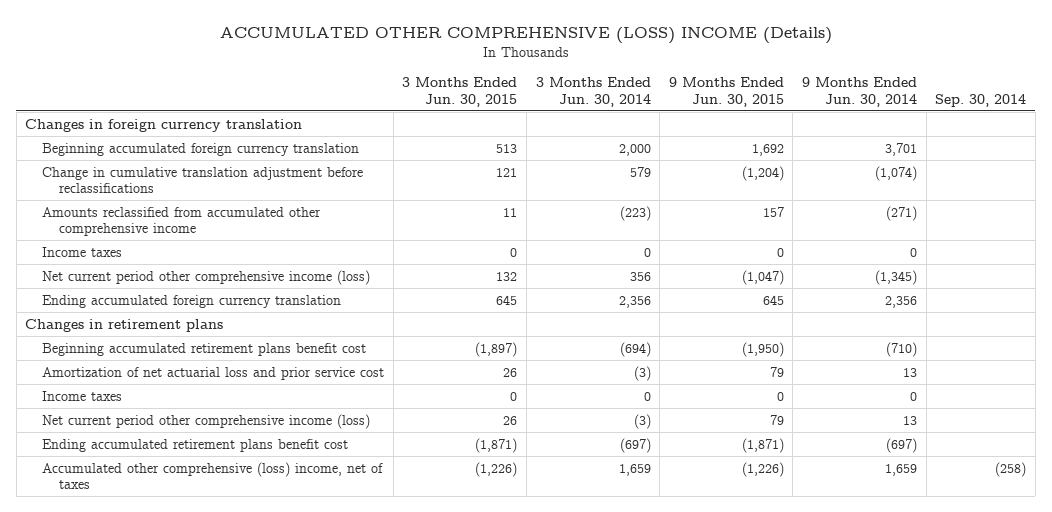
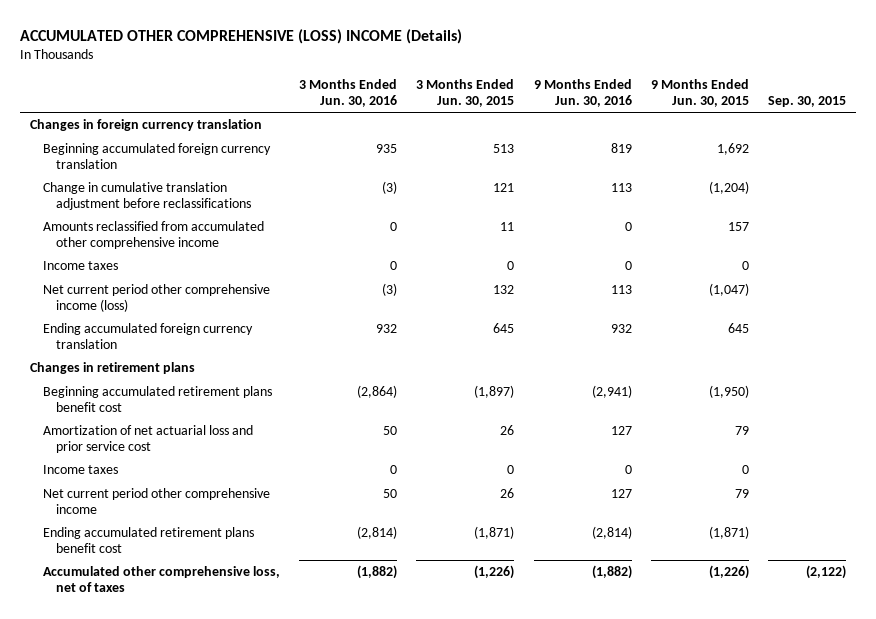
[535,77,651,107] 3 Months Ended Jun. 30, 2014 -> none
[802,77,918,107] 9 Months Ended Jun. 30, 2014 -> none
[935,93,1027,107] Sep. 30, 2014 -> none
none -> [298,79,397,107] 3 Months Ended Jun. 30, 2016
none -> [533,79,632,107] 9 Months Ended Jun. 30, 2016
none -> [768,95,847,107] Sep. 30, 2015
[42,413,371,429] Net current period other comprehensive income (loss) -> [42,488,270,514] Net current period other comprehensive income
[42,461,384,490] Accumulated other comprehensive (loss) income, net of taxes -> [42,566,280,592] Accumulated other comprehensive loss, net of taxes

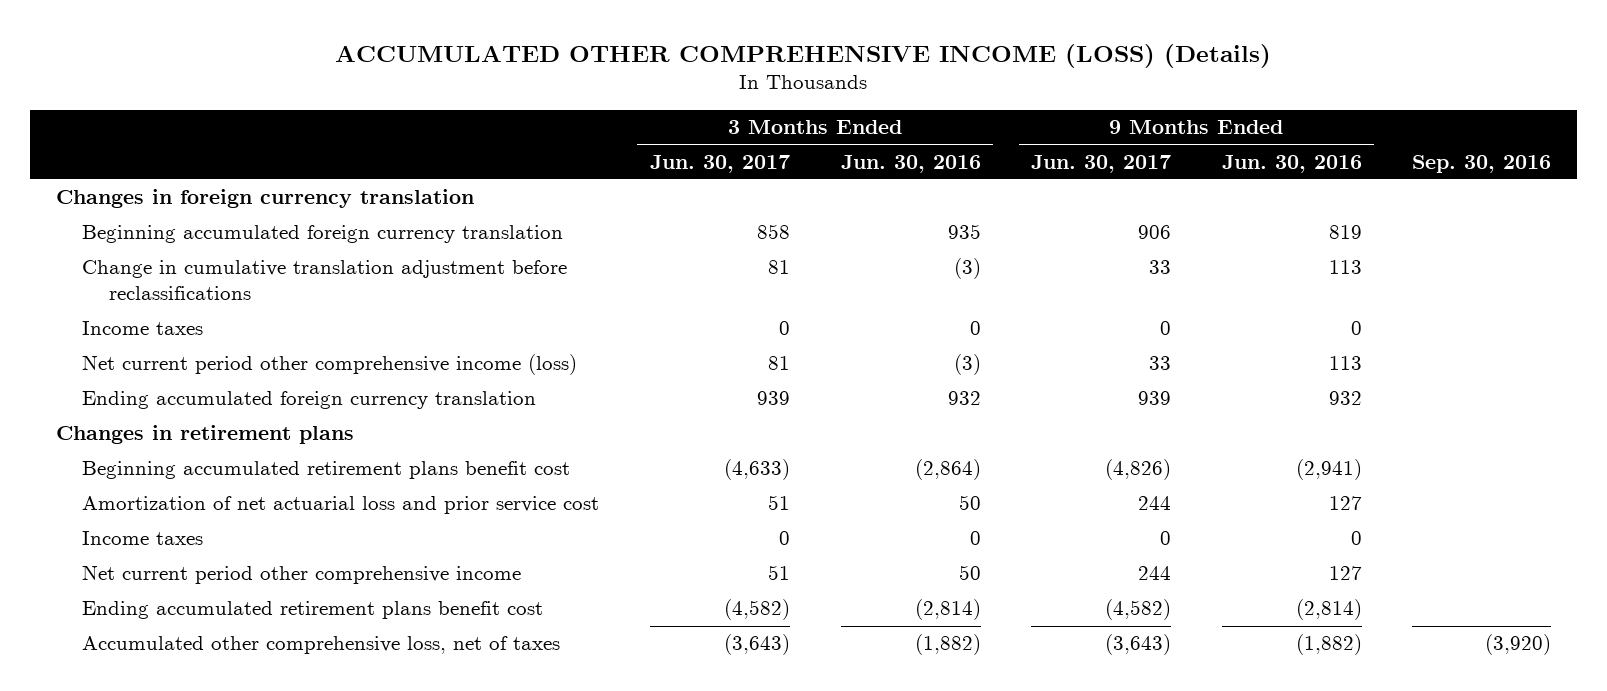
[20,28,463,44] ACCUMULATED OTHER COMPREHENSIVE (LOSS) INCOME (Details) -> [335,43,1272,68] ACCUMULATED OTHER COMPREHENSIVE INCOME (LOSS) (Details)
[416,79,515,107] 3 Months Ended Jun. 30, 2015 -> none
[651,79,750,107] 9 Months Ended Jun. 30, 2015 -> none
[768,95,847,107] Sep. 30, 2015 -> none
none -> [650,154,791,173] Jun. 30, 2017
none -> [1031,154,1172,173] Jun. 30, 2017
none -> [1412,154,1552,173] Sep. 30, 2016
[42,221,264,249] Amounts reclassified from accumulated other comprehensive income -> none

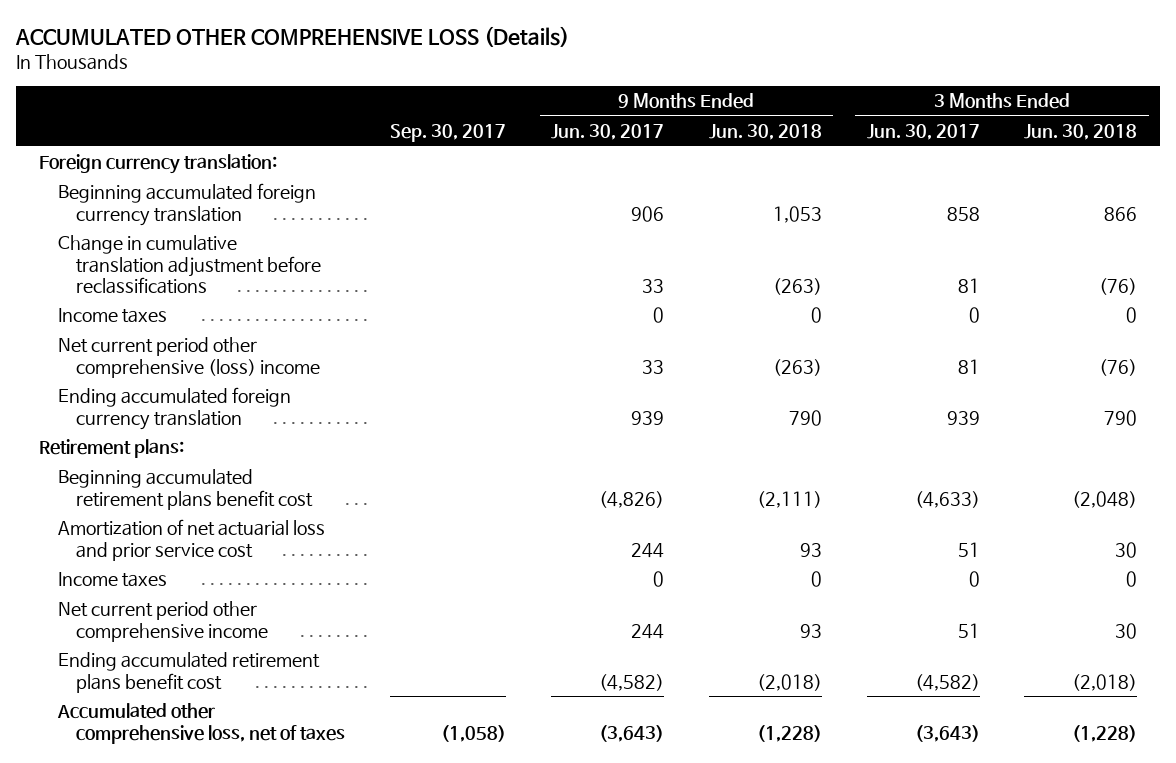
[335,43,1272,68] ACCUMULATED OTHER COMPREHENSIVE INCOME (LOSS) (Details) -> [15,26,570,48] ACCUMULATED OTHER COMPREHENSIVE LOSS (Details)
[840,154,981,173] Jun. 30, 2016 -> none
[1221,154,1362,173] Jun. 30, 2016 -> none
[1412,154,1552,173] Sep. 30, 2016 -> none
none -> [390,124,507,143] Sep. 30, 2017
none -> [708,124,822,141] Jun. 30, 2018
none -> [1024,124,1138,141] Jun. 30, 2018
[55,189,474,209] Changes in foreign currency translation -> [38,154,277,175] Foreign currency translation:
[82,354,578,376] Net current period other comprehensive income (loss) -> [57,337,321,378] Net current period other comprehensive (loss) income
[55,425,354,445] Changes in retirement plans -> [38,439,184,459] Retirement plans:

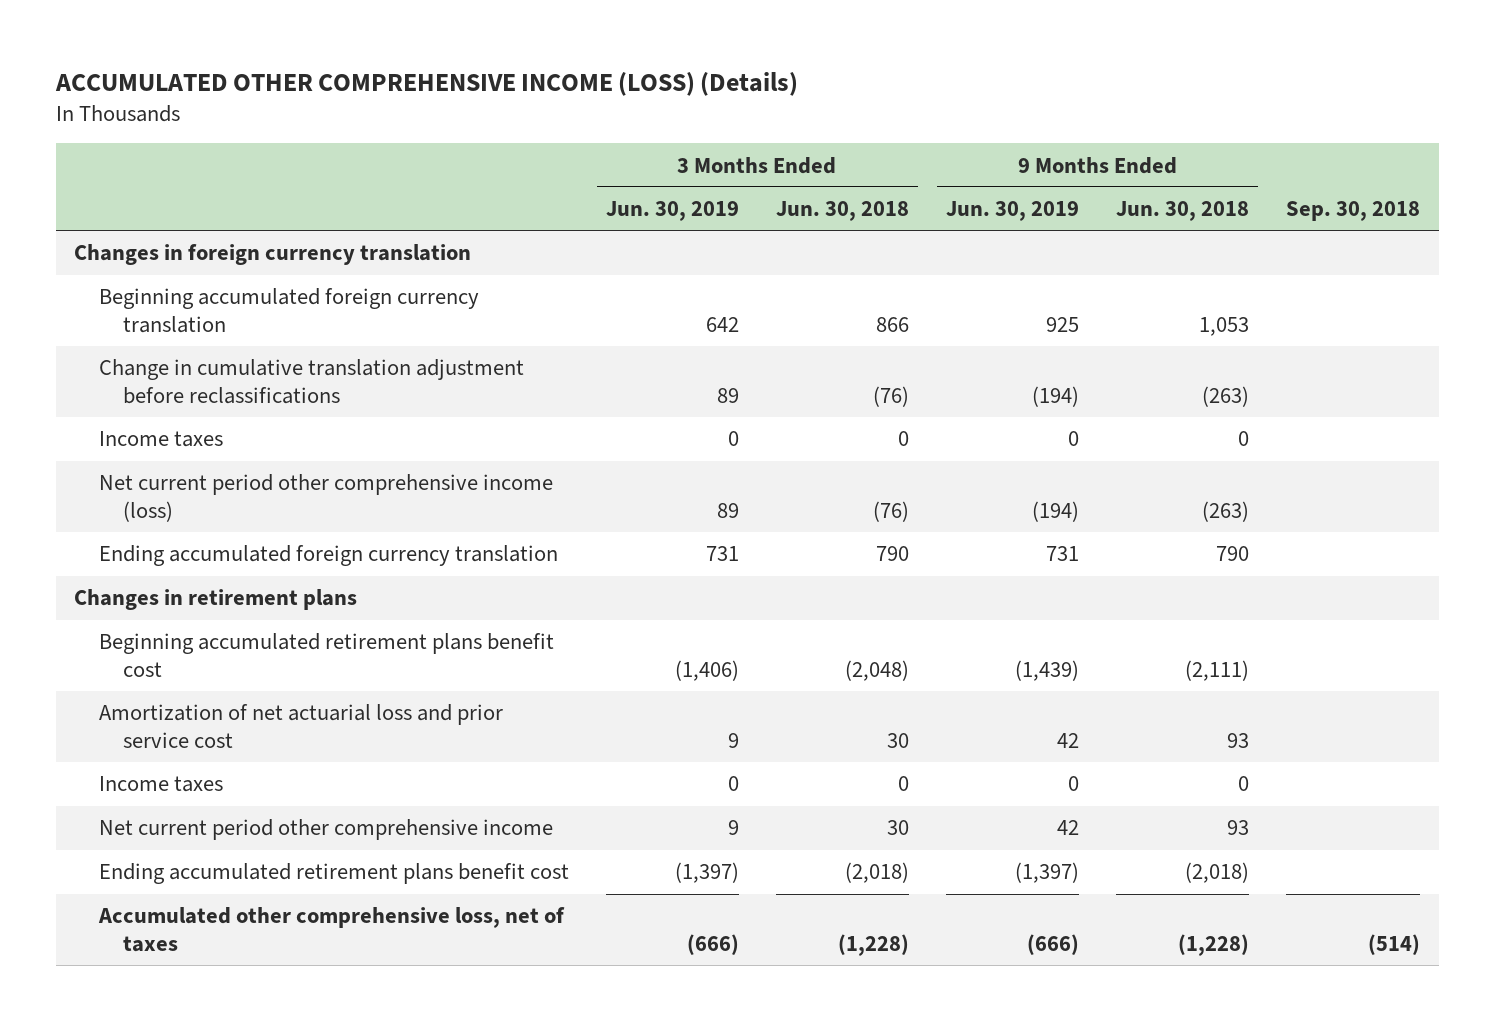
[15,26,570,48] ACCUMULATED OTHER COMPREHENSIVE LOSS (Details) -> [54,71,798,96] ACCUMULATED OTHER COMPREHENSIVE INCOME (LOSS) (Details)
[390,124,507,143] Sep. 30, 2017 -> none
[551,124,665,141] Jun. 30, 2017 -> none
[866,124,980,141] Jun. 30, 2017 -> none
none -> [605,201,739,222] Jun. 30, 2019
none -> [946,201,1080,222] Jun. 30, 2019
none -> [1286,201,1421,222] Sep. 30, 2018
[38,154,277,175] Foreign currency translation: -> [74,244,472,266] Changes in foreign currency translation
[57,337,321,378] Net current period other comprehensive (loss) income -> [98,474,553,522] Net current period other comprehensive income (loss)
[38,439,184,459] Retirement plans: -> [74,589,358,611] Changes in retirement plans

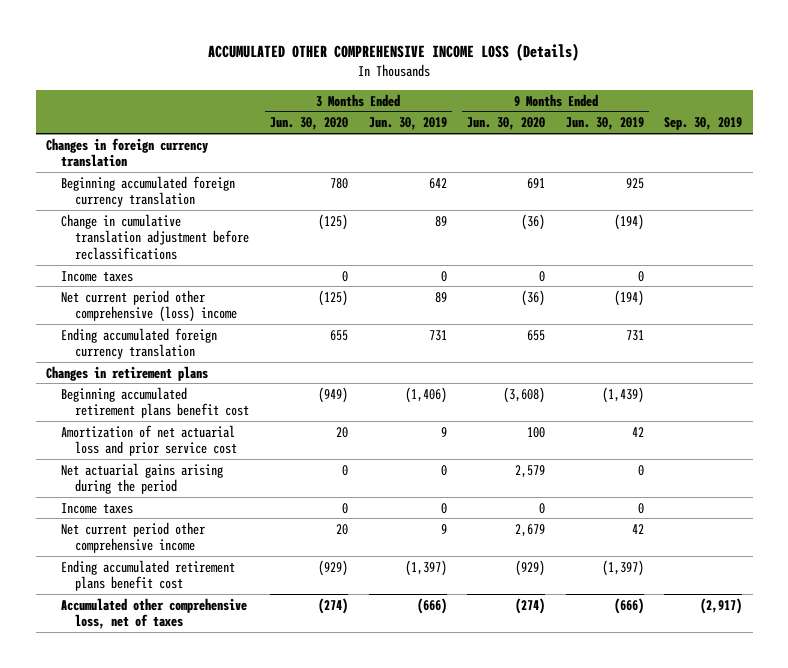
[54,71,798,96] ACCUMULATED OTHER COMPREHENSIVE INCOME (LOSS) (Details) -> [208,43,580,62] ACCUMULATED OTHER COMPREHENSIVE INCOME LOSS (Details)
[775,201,909,222] Jun. 30, 2018 -> none
[1116,201,1250,222] Jun. 30, 2018 -> none
[1286,201,1421,222] Sep. 30, 2018 -> none
none -> [269,117,348,131] Jun. 30, 2020
none -> [467,117,546,131] Jun. 30, 2020
none -> [664,117,743,131] Sep. 30, 2019
[98,474,553,522] Net current period other comprehensive income (loss) -> [60,289,238,323] Net current period other comprehensive (loss) income
none -> [60,462,223,495] Net actuarial gains arising during the period

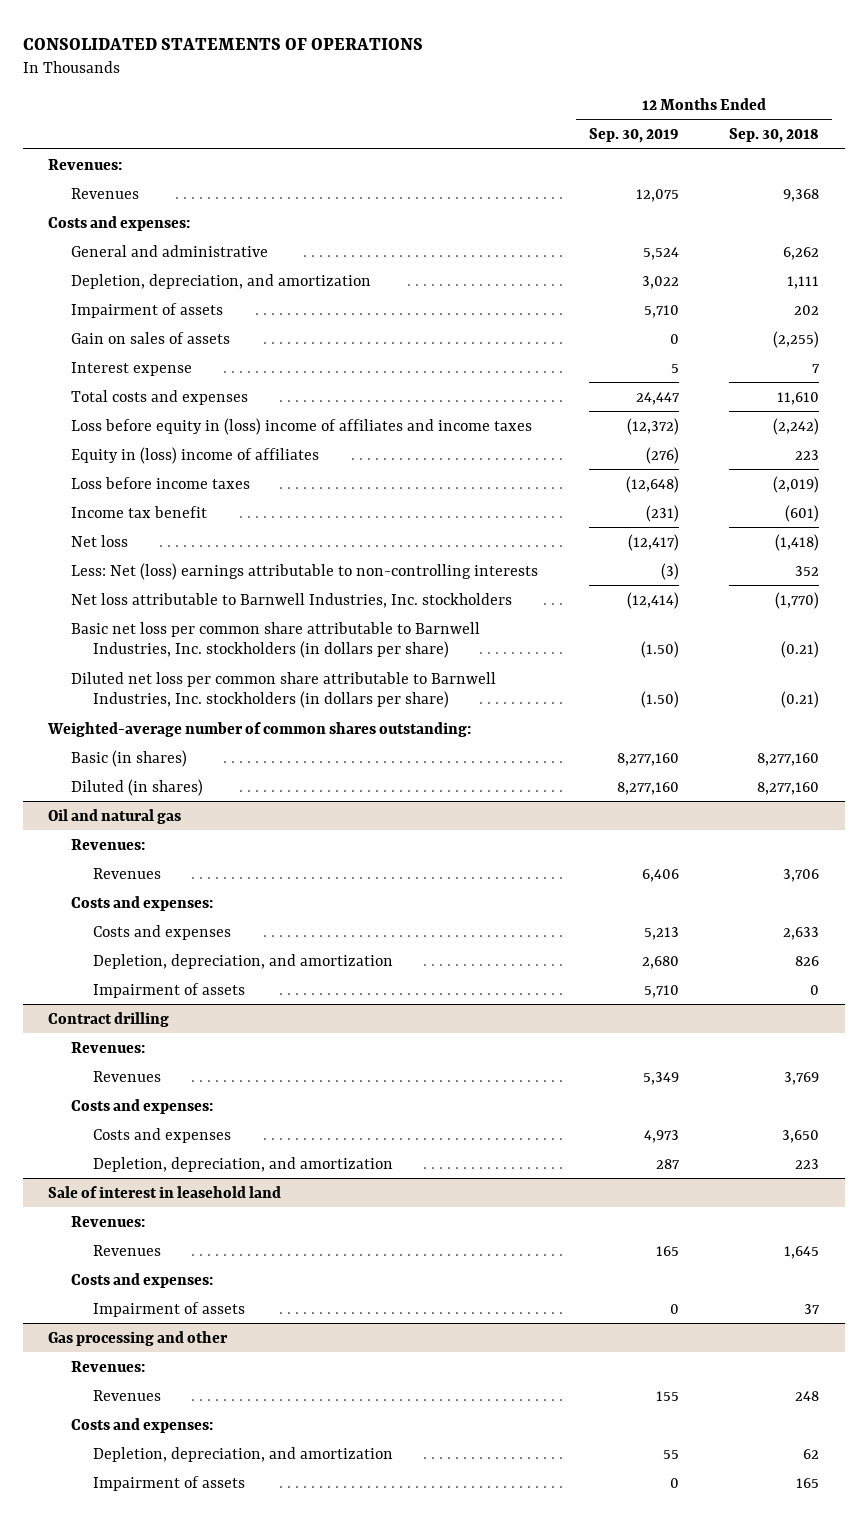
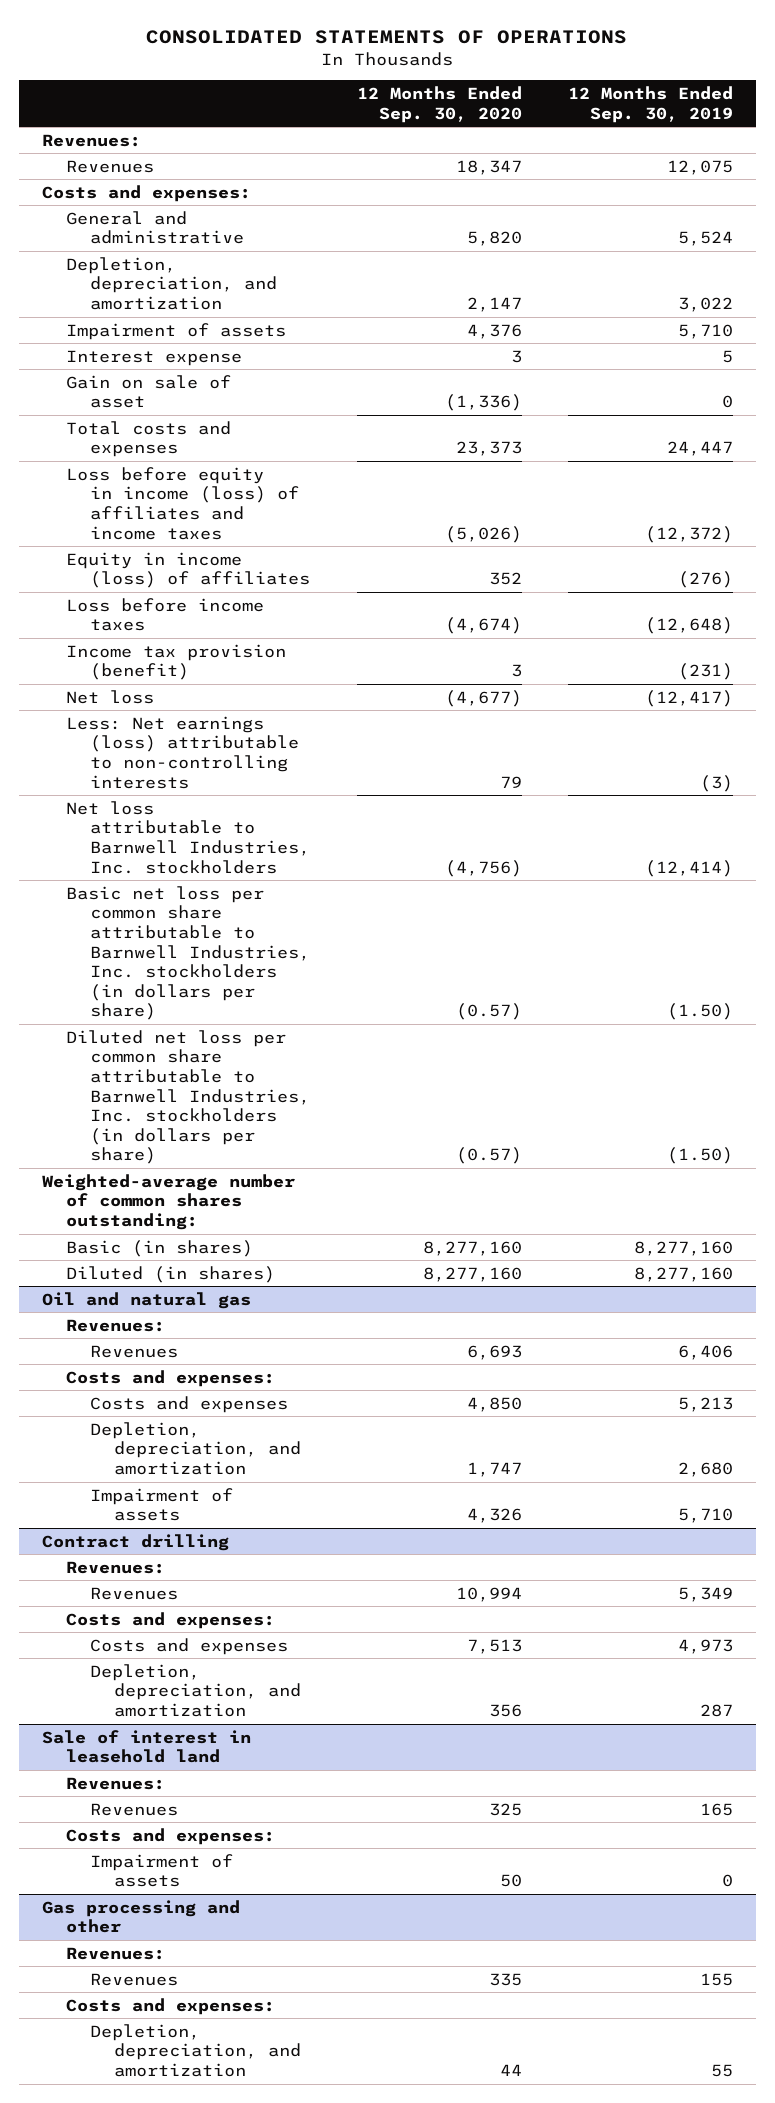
[729,128,820,144] Sep. 30, 2018 -> none
none -> [356,86,522,123] 12 Months Ended Sep. 30, 2020
[70,331,230,344] Gain on sales of assets -> none
none -> [65,374,231,409] Gain on sale of asset
[70,417,532,435] Loss before equity in (loss) income of affiliates and income taxes -> [65,466,300,540] Loss before equity in income (loss) of affiliates and income taxes
[70,446,319,464] Equity in (loss) income of affiliates -> [65,551,311,589] Equity in income (loss) of affiliates
[70,505,207,518] Income tax benefit -> [65,643,286,681] Income tax provision (benefit)
[70,562,538,580] Less: Net (loss) earnings attributable to non-controlling interests -> [65,715,300,789] Less: Net earnings (loss) attributable to non-controlling interests
[92,1475,245,1491] Impairment of assets -> none

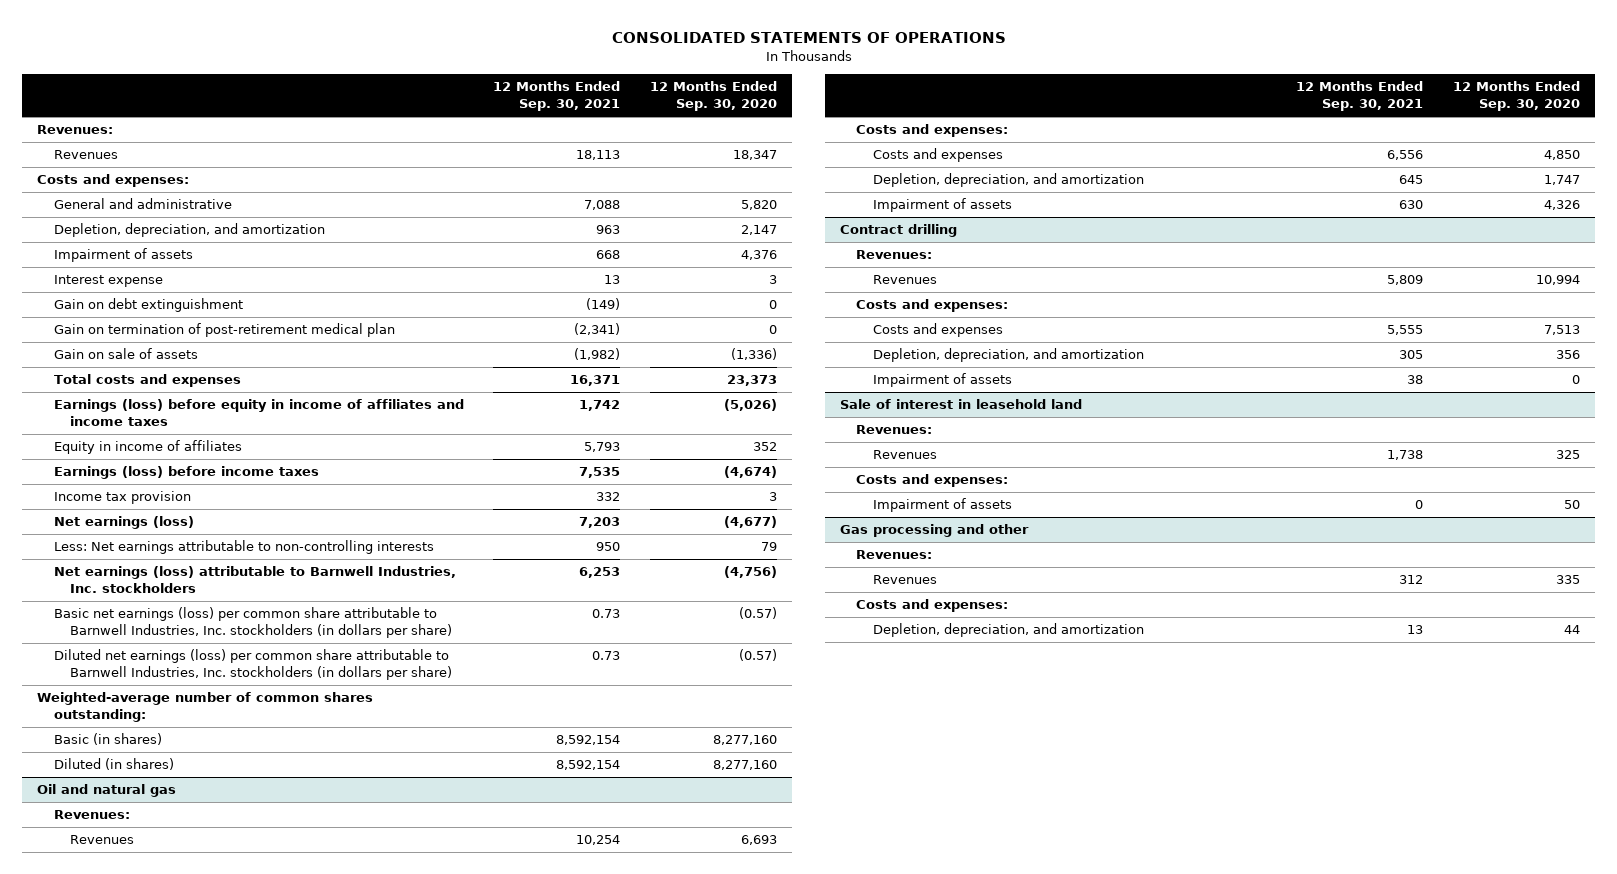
[568,86,734,123] 12 Months Ended Sep. 30, 2019 -> none
none -> [493,81,621,112] 12 Months Ended Sep. 30, 2021
none -> [53,298,243,313] Gain on debt extinguishment
none -> [53,323,395,338] Gain on termination of post-retirement medical plan
[65,374,231,409] Gain on sale of asset -> [53,348,198,360] Gain on sale of assets
[65,466,300,540] Loss before equity in income (loss) of affiliates and income taxes -> [53,399,464,427] Earnings (loss) before equity in income of affiliates and income taxes
[65,551,311,589] Equity in income (loss) of affiliates -> [53,440,242,455] Equity in income of affiliates
[65,597,264,632] Loss before income taxes -> [53,466,319,480] Earnings (loss) before income taxes
[65,643,286,681] Income tax provision (benefit) -> [53,491,191,505] Income tax provision
[65,689,154,704] Net loss -> [53,516,194,530] Net earnings (loss)
[65,715,300,789] Less: Net earnings (loss) attributable to non-controlling interests -> [53,540,434,555] Less: Net earnings attributable to non-controlling interests
[65,800,311,874] Net loss attributable to Barnwell Industries, Inc. stockholders -> [53,566,456,594] Net earnings (loss) attributable to Barnwell Industries, Inc. stockholders
[65,885,311,1021] Basic net loss per common share attributable to Barnwell Industries, Inc. stockholders (in dollars per share) -> [53,607,453,639] Basic net earnings (loss) per common share attributable to Barnwell Industries, Inc. stockholders (in dollars per share)
[65,1029,311,1165] Diluted net loss per common share attributable to Barnwell Industries, Inc. stockholders (in dollars per share) -> [53,649,453,681] Diluted net earnings (loss) per common share attributable to Barnwell Industries, Inc. stockholders (in dollars per share)
none -> [872,373,1012,388] Impairment of assets

